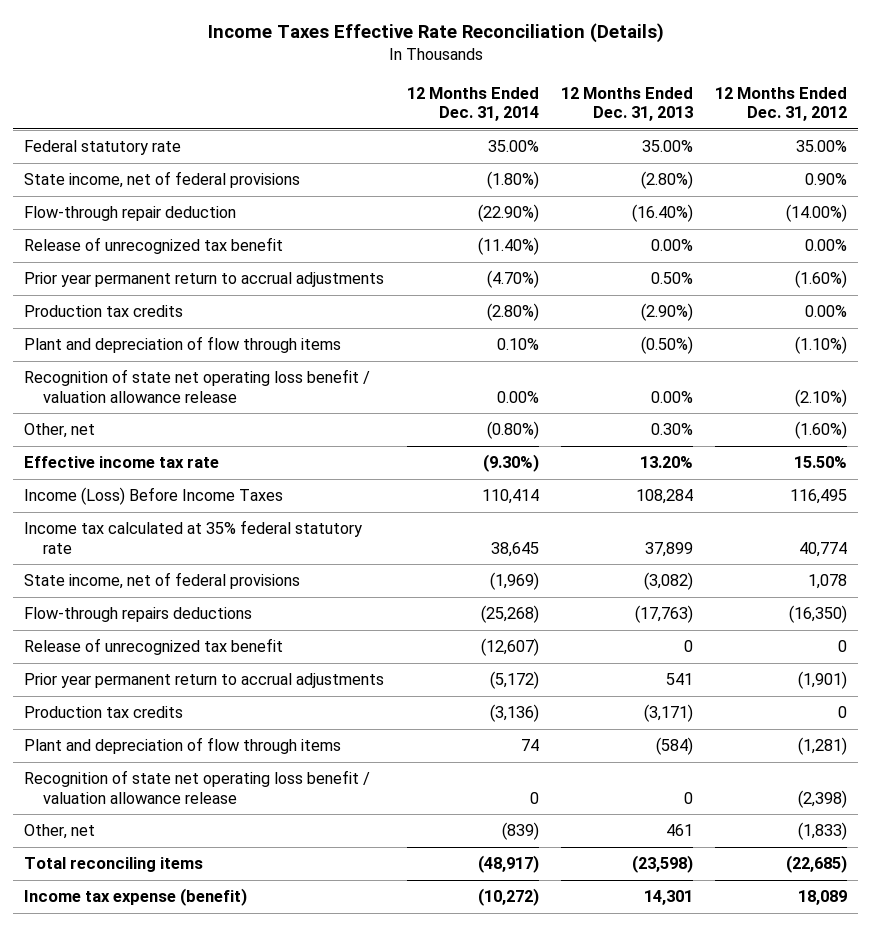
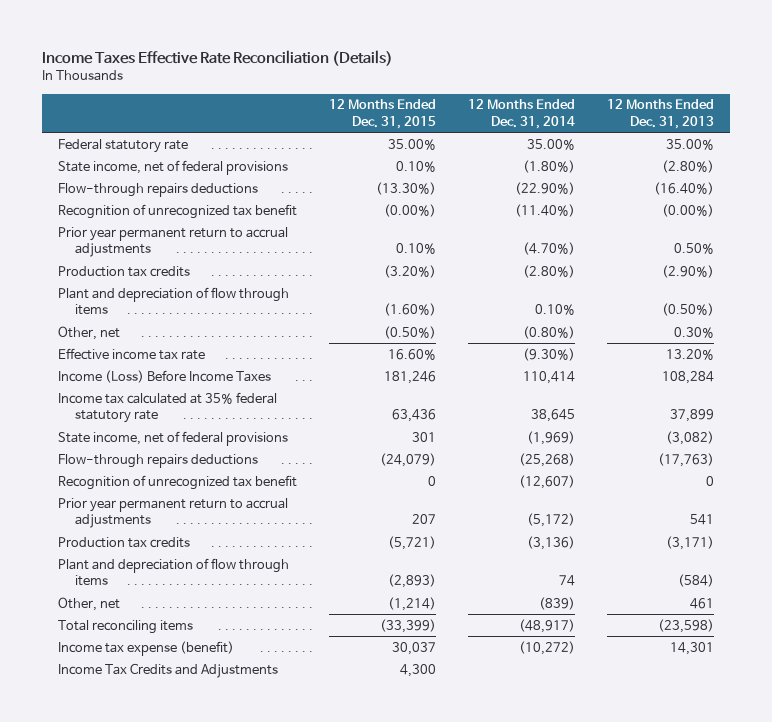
[715,86,848,122] 12 Months Ended Dec. 31, 2012 -> none
none -> [329,99,437,130] 12 Months Ended Dec. 31, 2015
[24,206,237,222] Flow-through repair deduction -> [58,182,259,197] Flow-through repairs deductions
[24,237,284,255] Release of unrecognized tax benefit -> [58,203,298,219] Recognition of unrecognized tax benefit
[650,239,693,252] 0.00% -> [662,203,715,217] (0.00%)
[24,369,371,403] Recognition of state net operating loss benefit / valuation allowance release -> none
[24,638,284,656] Release of unrecognized tax benefit -> [58,474,298,490] Recognition of unrecognized tax benefit
[24,770,371,804] Recognition of state net operating loss benefit / valuation allowance release -> none
none -> [58,662,279,678] Income Tax Credits and Adjustments

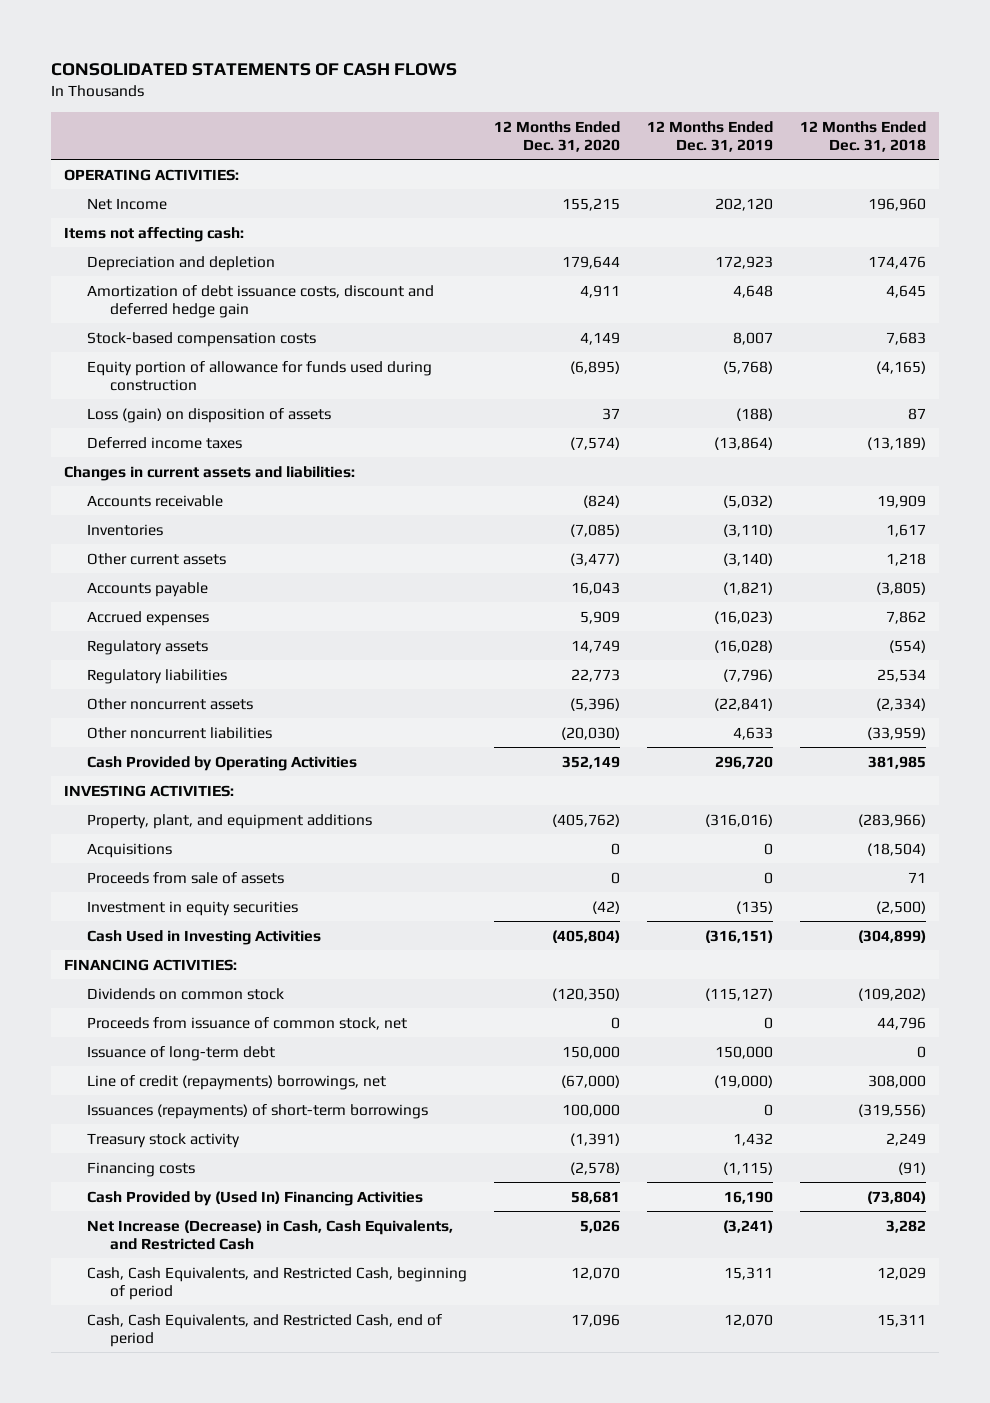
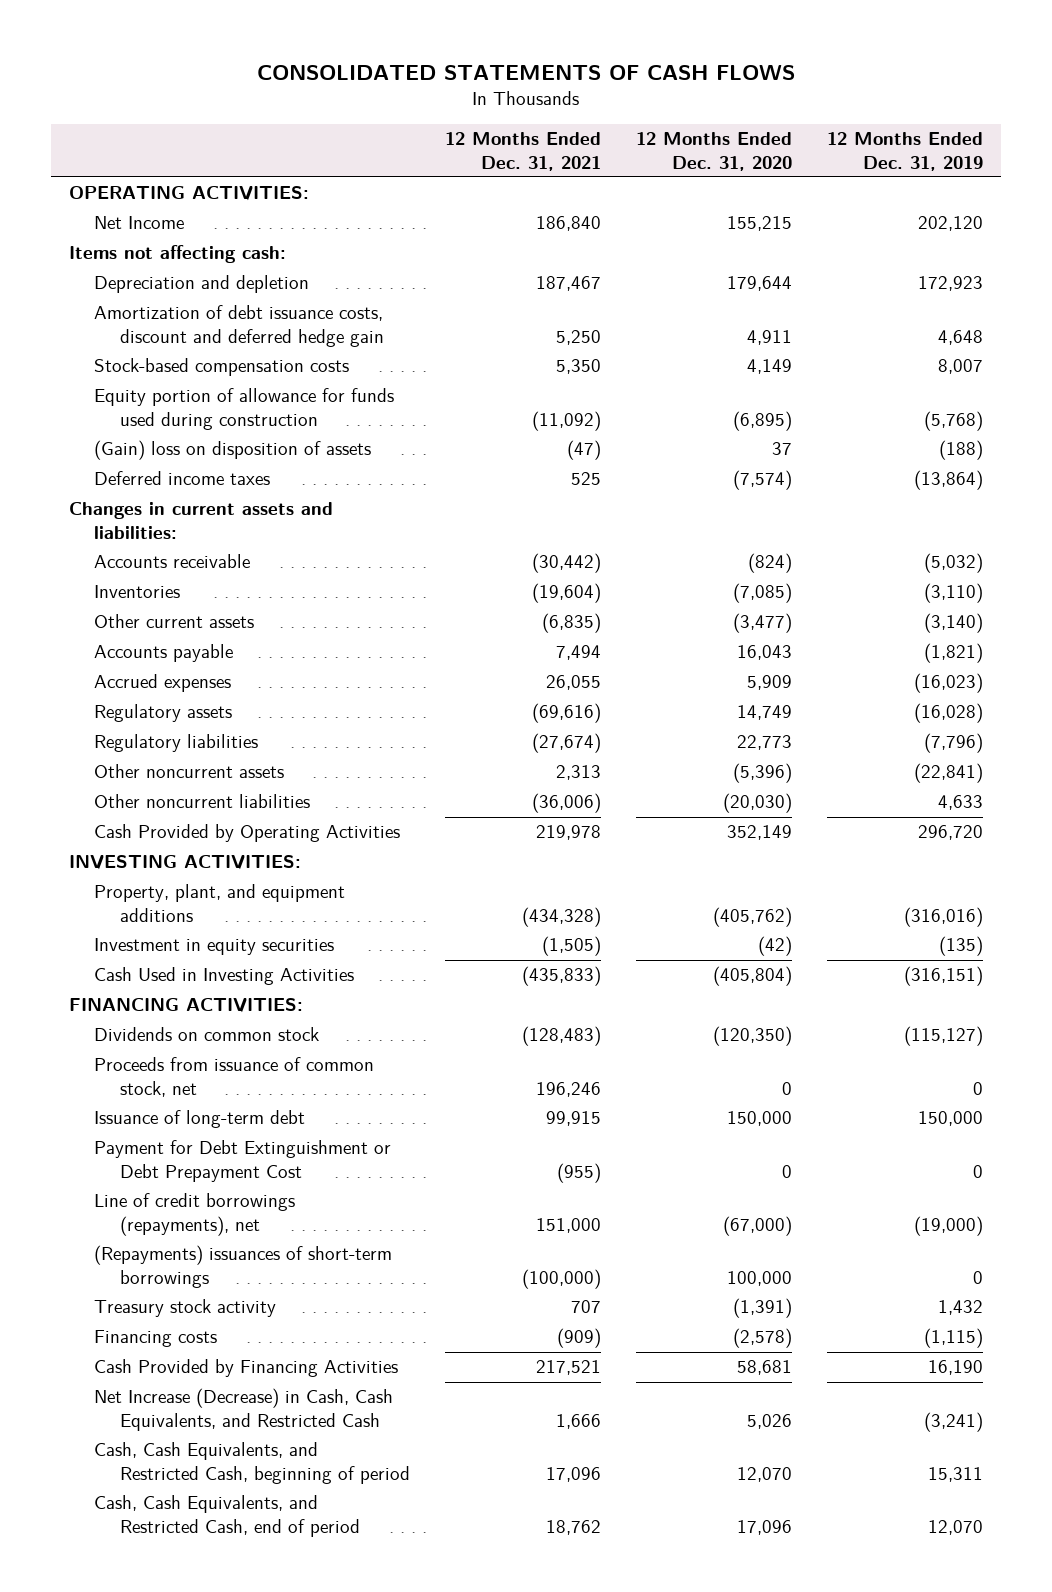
[799,120,926,152] 12 Months Ended Dec. 31, 2018 -> none
none -> [444,132,601,171] 12 Months Ended Dec. 31, 2021
[86,407,331,423] Loss (gain) on disposition of assets -> [94,440,372,461] (Gain) loss on disposition of assets
[86,842,172,858] Acquisitions -> none
[86,871,284,884] Proceeds from sale of assets -> none
none -> [94,1140,392,1182] Payment for Debt Extinguishment or Debt Prepayment Cost
[86,1074,386,1090] Line of credit (repayments) borrowings, net -> [94,1193,296,1236] Line of credit borrowings (repayments), net
[86,1103,428,1119] Issuances (repayments) of short-term borrowings -> [94,1245,393,1288] (Repayments) issuances of short-term borrowings
[86,1190,423,1206] Cash Provided by (Used In) Financing Activities -> [94,1359,399,1378] Cash Provided by Financing Activities

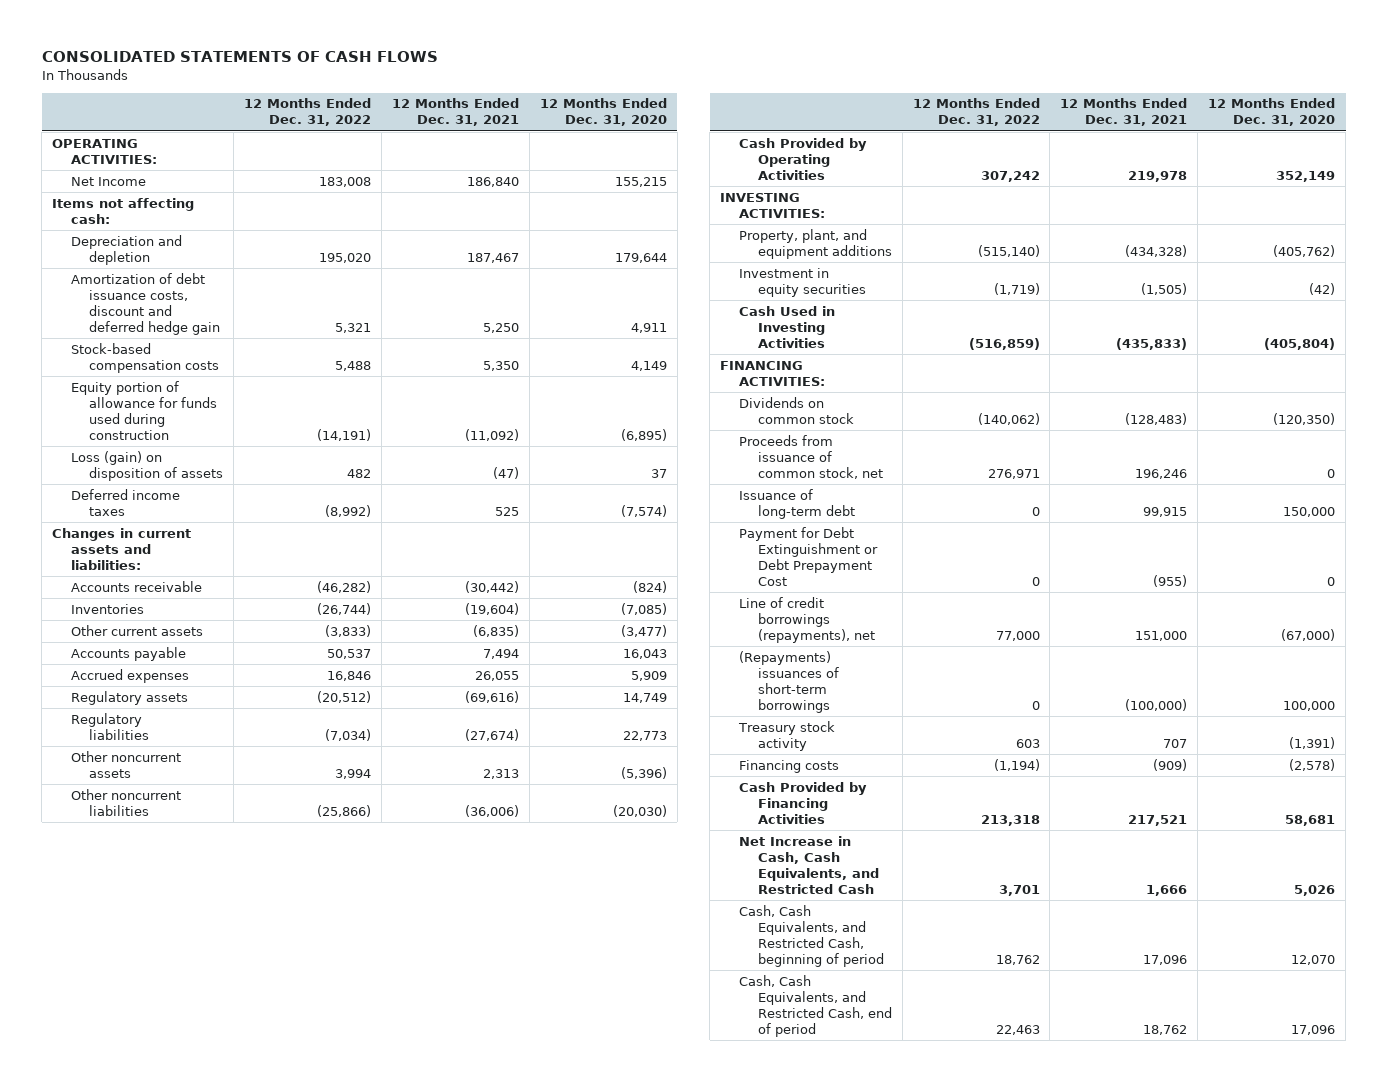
[827,132,984,171] 12 Months Ended Dec. 31, 2019 -> none
none -> [244,98,372,127] 12 Months Ended Dec. 31, 2022
[94,440,372,461] (Gain) loss on disposition of assets -> [70,450,224,481] Loss (gain) on disposition of assets
[94,1388,394,1431] Net Increase (Decrease) in Cash, Cash Equivalents, and Restricted Cash -> [739,835,879,894] Net Increase in Cash, Cash Equivalents, and Restricted Cash

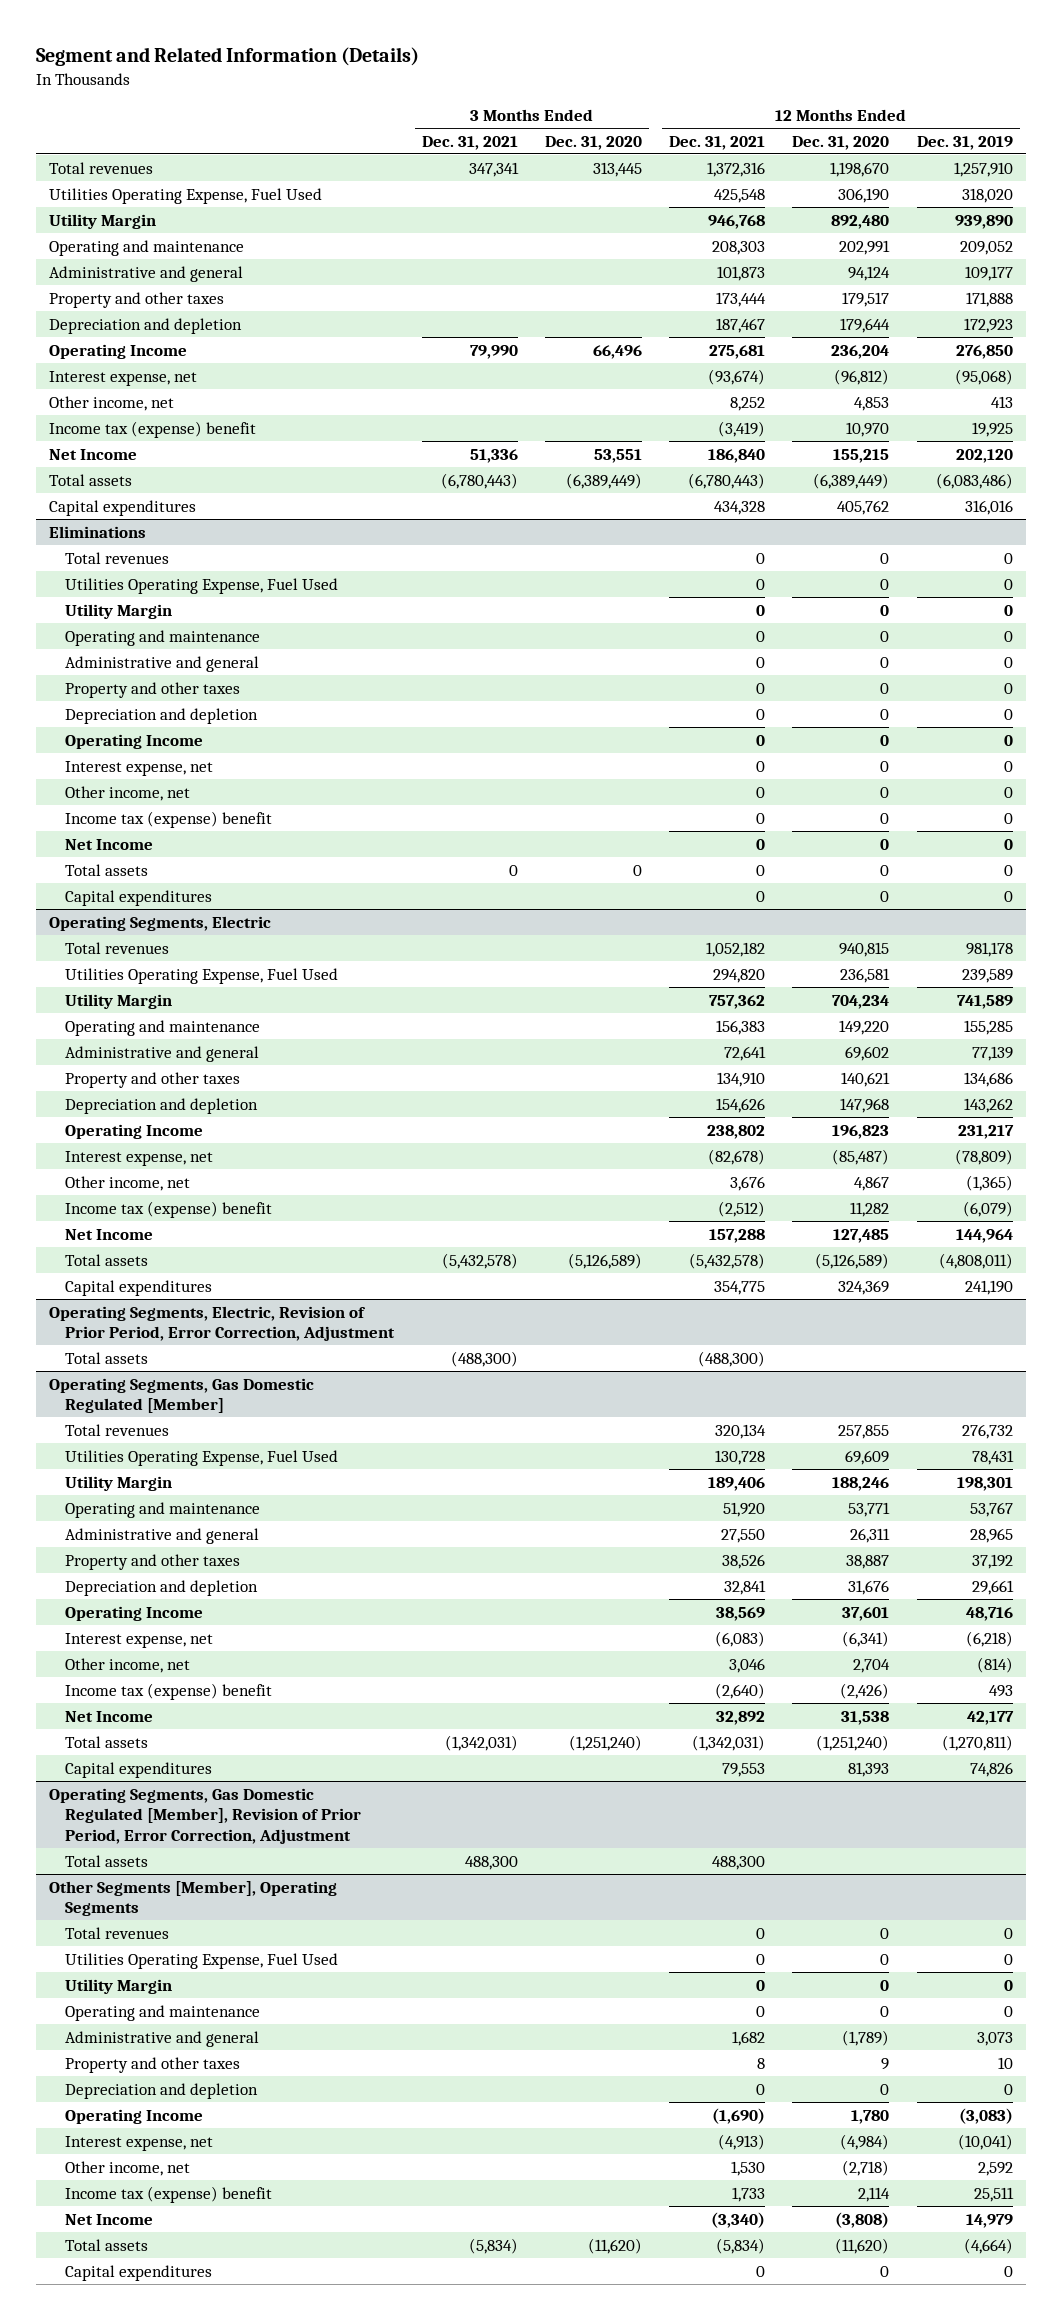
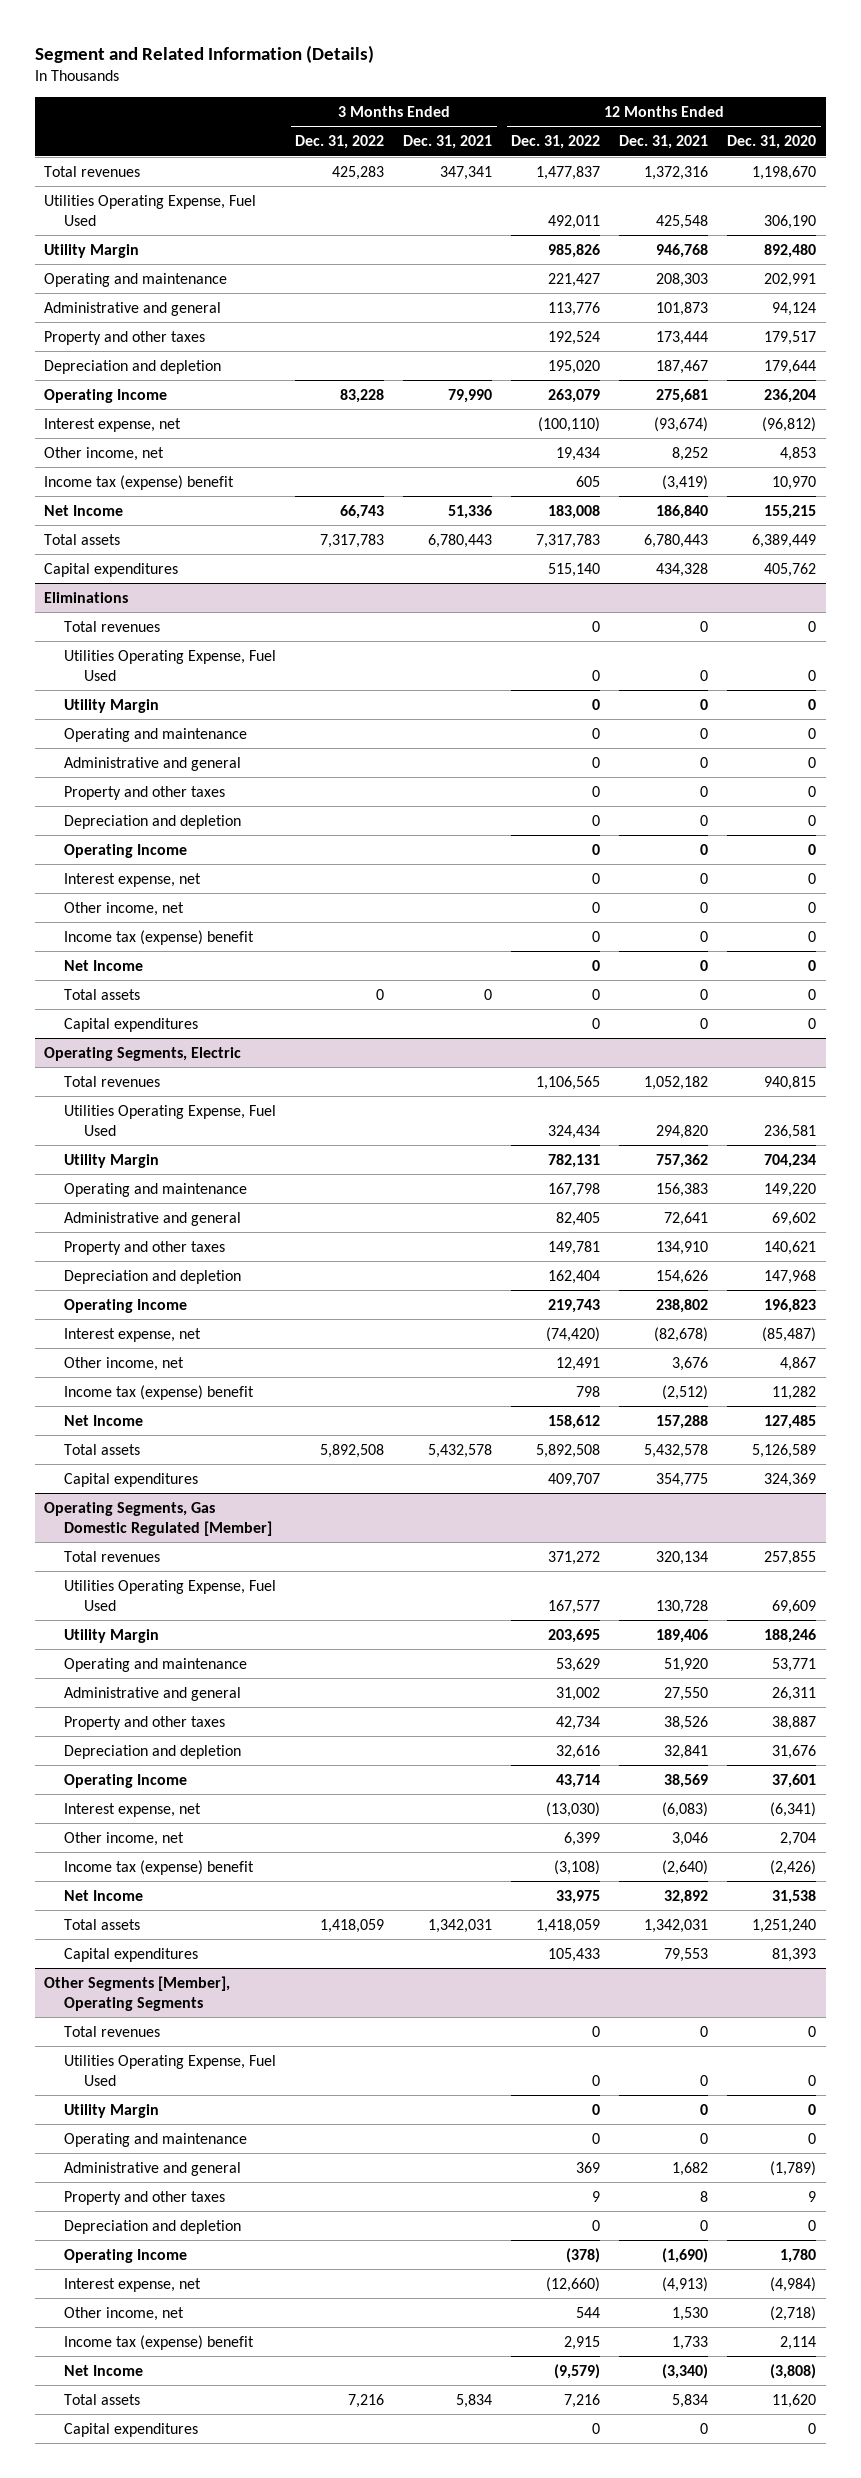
[544,135,642,150] Dec. 31, 2020 -> none
[916,135,1013,150] Dec. 31, 2019 -> none
none -> [295,135,385,150] Dec. 31, 2022
none -> [511,135,601,150] Dec. 31, 2022
[440,472,518,489] (6,780,443) -> [428,533,493,548] 6,780,443
[688,472,766,489] (6,780,443) -> [644,533,709,548] 6,780,443
[813,472,890,489] (6,389,449) -> [752,533,817,548] 6,389,449
[441,1252,518,1269] (5,432,578) -> [428,1443,493,1458] 5,432,578
[689,1252,766,1269] (5,432,578) -> [644,1443,709,1458] 5,432,578
[815,1252,890,1269] (5,126,589) -> [752,1443,817,1458] 5,126,589
[49,1305,396,1342] Operating Segments, Electric, Revision of Prior Period, Error Correction, Adjustment -> none
[65,1351,149,1364] Total assets -> none
[444,1734,518,1751] (1,342,031) -> [428,1918,493,1933] 1,342,031
[692,1734,766,1751] (1,342,031) -> [644,1918,709,1933] 1,342,031
[816,1734,890,1751] (1,251,240) -> [752,1918,817,1933] 1,251,240
[49,1787,362,1844] Operating Segments, Gas Domestic Regulated [Member], Revision of Prior Period, Error Correction, Adjustment -> none
[65,1854,149,1867] Total assets -> none
[468,2237,518,2254] (5,834) -> [456,2393,493,2408] 5,834
[716,2237,766,2254] (5,834) -> [672,2393,709,2408] 5,834
[835,2237,890,2254] (11,620) -> [772,2393,817,2408] 11,620

